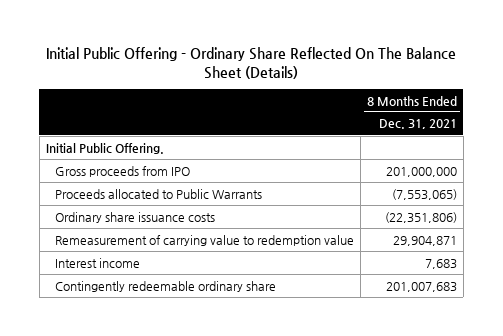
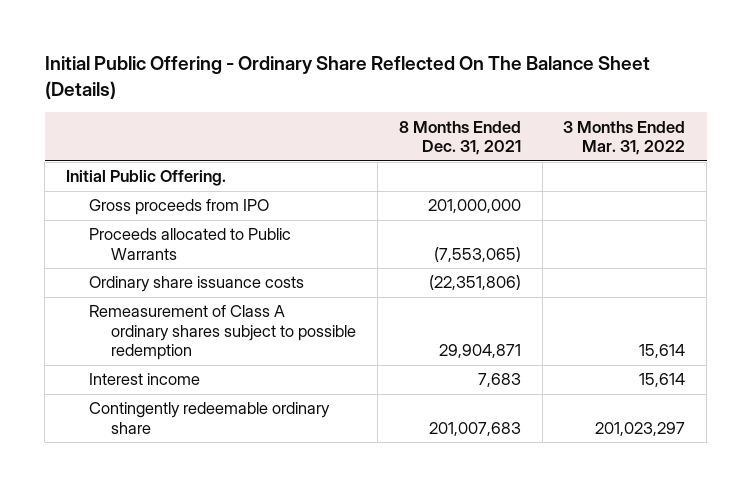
none -> [563,120,686,156] 3 Months Ended Mar. 31, 2022
[54,234,354,246] Remeasurement of carrying value to redemption value -> [88,305,357,361] Remeasurement of Class A ordinary shares subject to possible redemption

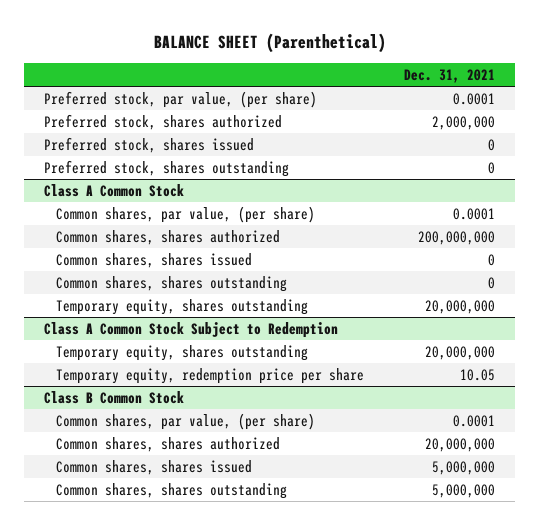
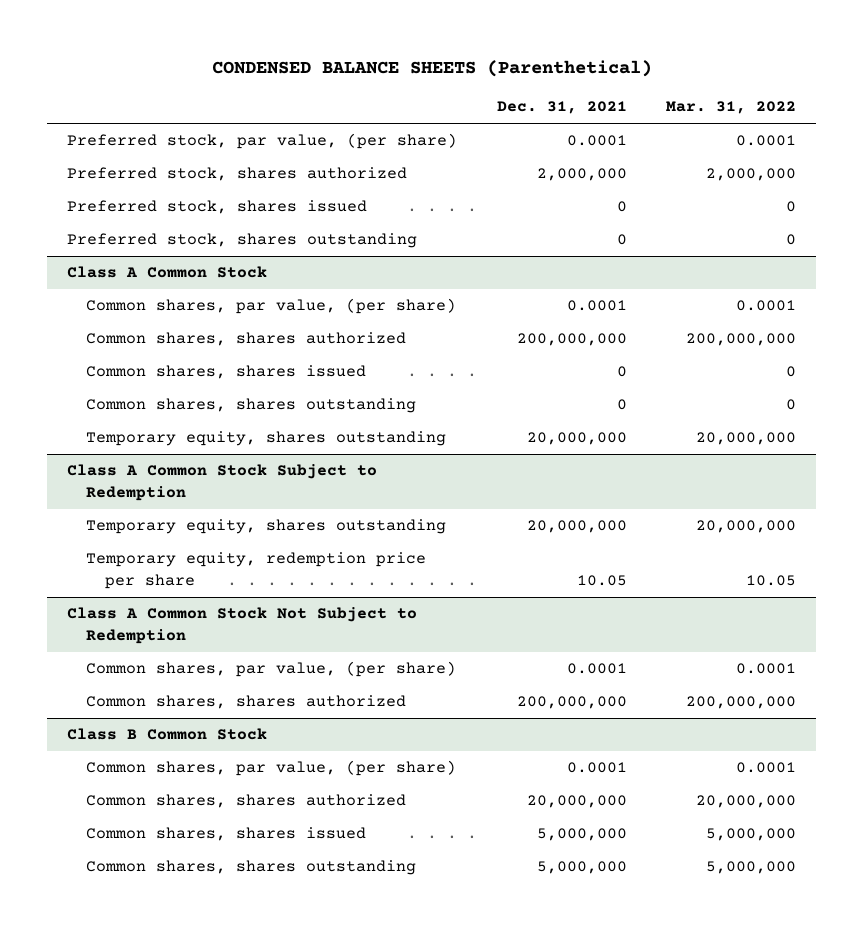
[153,32,386,53] BALANCE SHEET (Parenthetical) -> [211,60,652,78] CONDENSED BALANCE SHEETS (Parenthetical)
none -> [666,101,797,115] Mar. 31, 2022
none -> [67,607,418,644] Class A Common Stock Not Subject to Redemption
none -> [86,661,457,678] Common shares, par value, (per share)
none -> [86,695,407,710] Common shares, shares authorized

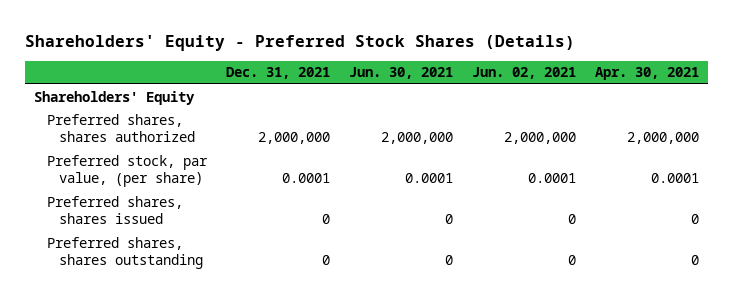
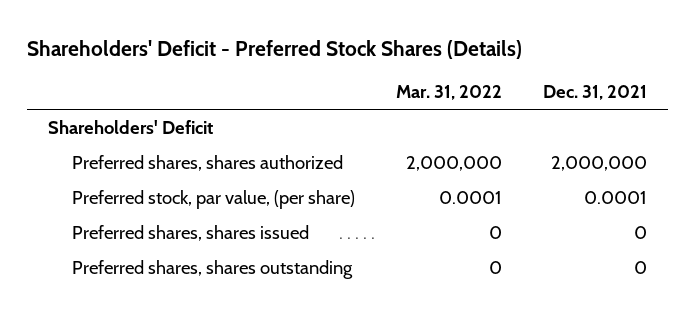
[24,34,575,51] Shareholders' Equity - Preferred Stock Shares (Details) -> [27,39,523,59] Shareholders' Deficit - Preferred Stock Shares (Details)
[348,67,453,80] Jun. 30, 2021 -> none
[471,67,576,80] Jun. 02, 2021 -> none
[594,67,699,81] Apr. 30, 2021 -> none
none -> [396,85,503,101] Mar. 31, 2022
[34,90,196,105] Shareholders' Equity -> [48,119,214,134] Shareholders' Deficit

